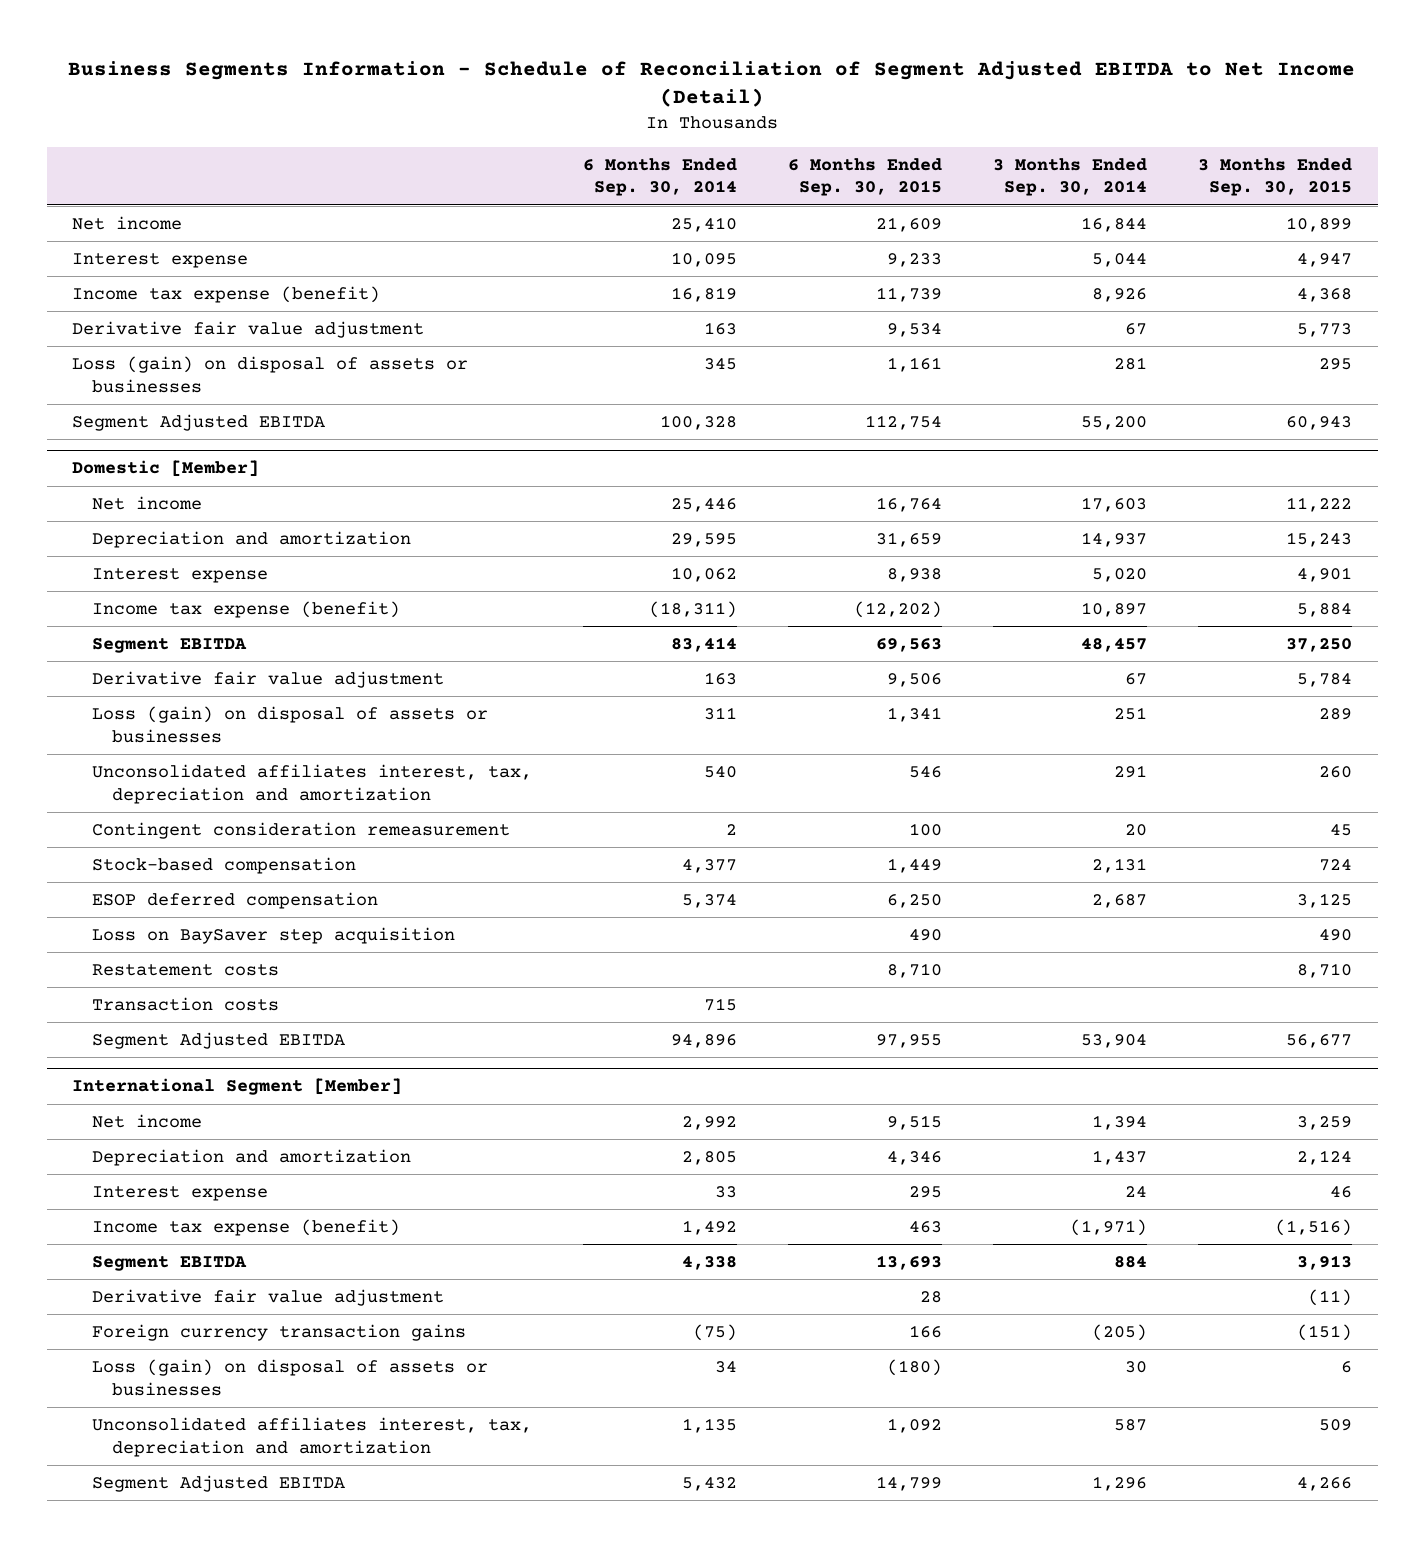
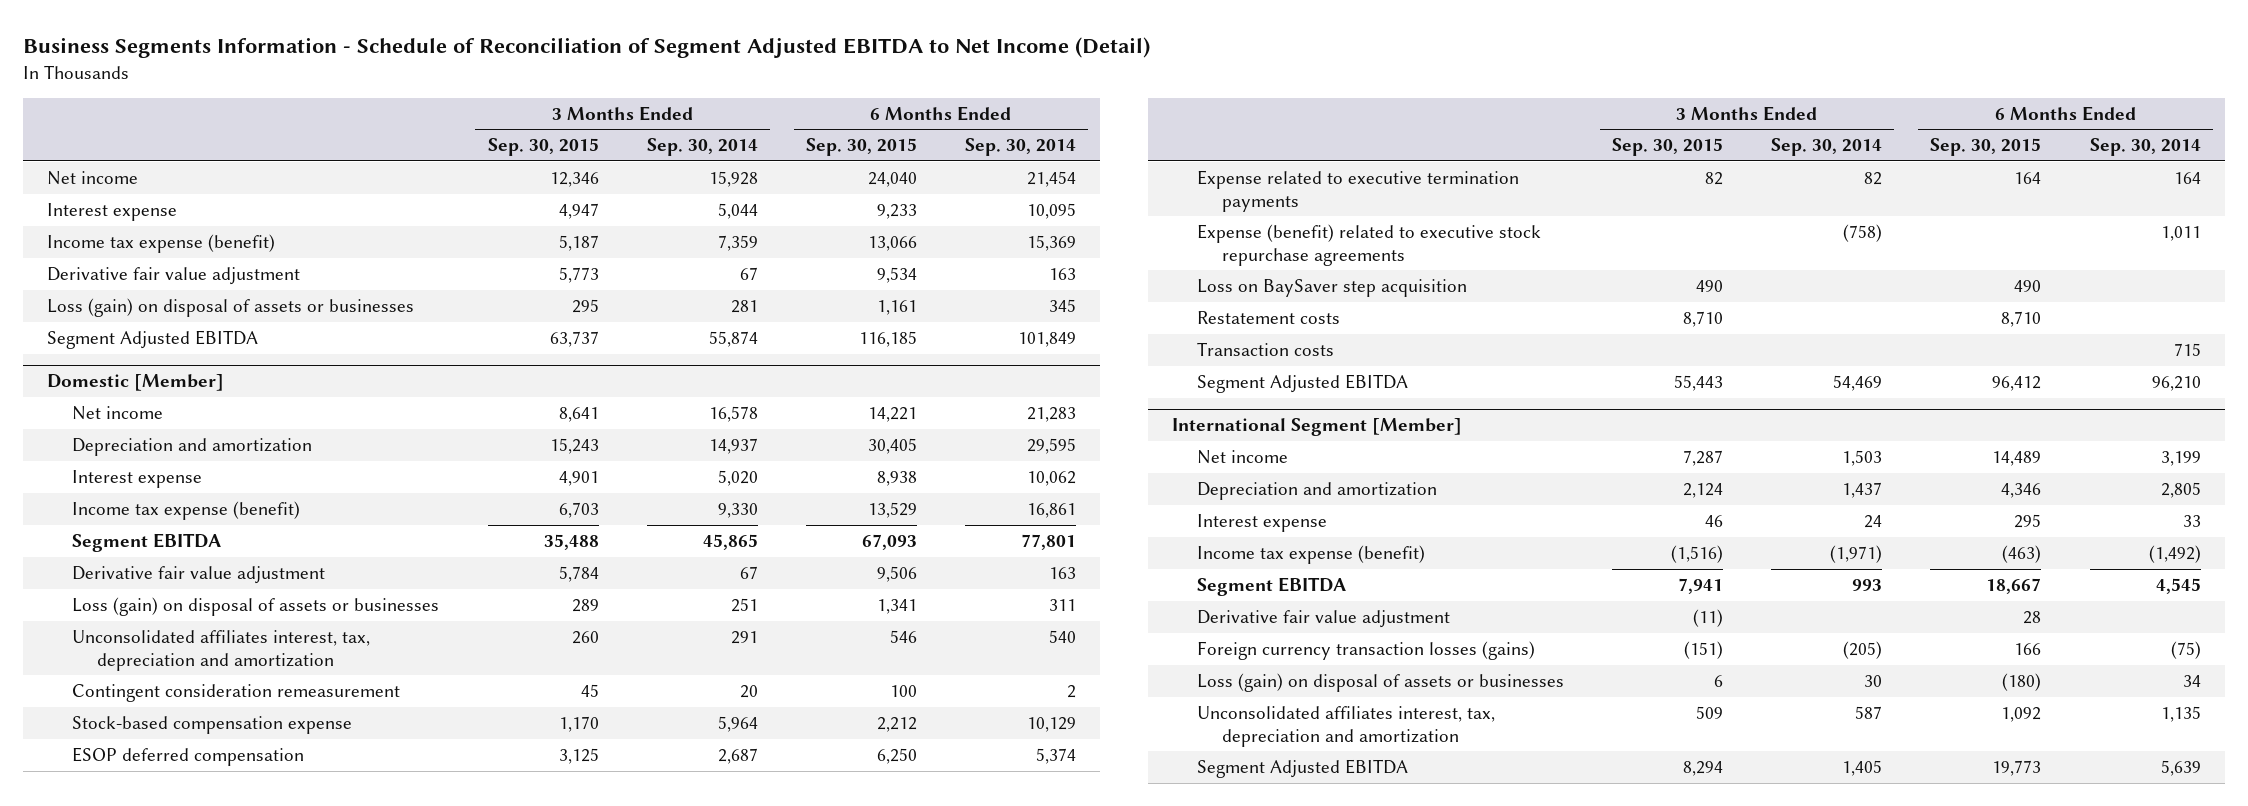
[671,216,738,232] 25,410 -> [1027,170,1077,187] 21,454
[876,216,943,232] 21,609 -> [867,171,917,187] 24,040
[1081,216,1148,232] 16,844 -> [708,170,758,187] 15,928
[1286,216,1353,232] 10,899 -> [549,171,599,187] 12,346
[671,286,738,302] 16,819 -> [1027,234,1077,251] 15,369
[876,286,943,302] 11,739 -> [867,235,917,251] 13,066
[1092,287,1148,302] 8,926 -> [717,234,758,251] 7,359
[1297,287,1353,302] 4,368 -> [558,234,599,251] 5,187
[660,414,738,430] 100,328 -> [1018,331,1077,347] 101,849
[865,414,943,430] 112,754 -> [858,330,917,347] 116,185
[1081,415,1148,430] 55,200 -> [708,330,758,347] 55,874
[1286,415,1353,430] 60,943 -> [549,330,599,347] 63,737
[671,497,738,512] 25,446 -> [1027,406,1077,422] 21,283
[876,496,943,512] 16,764 -> [867,406,917,422] 14,221
[1081,496,1148,512] 17,603 -> [708,405,758,422] 16,578
[1286,496,1353,512] 11,222 -> [558,406,599,422] 8,641
[876,531,943,547] 31,659 -> [867,437,917,454] 30,405
[649,600,738,618] (18,311) -> [1027,502,1077,518] 16,861
[854,600,943,618] (12,202) -> [867,501,917,518] 13,529
[1081,601,1148,617] 10,897 -> [717,502,758,518] 9,330
[1297,602,1353,617] 5,884 -> [558,501,599,518] 6,703
[671,636,738,652] 83,414 -> [1021,533,1077,550] 77,801
[876,637,943,652] 69,563 -> [861,533,917,550] 67,093
[1081,637,1148,652] 48,457 -> [702,533,758,550] 45,865
[1286,637,1353,652] 37,250 -> [543,533,599,550] 35,488
[92,856,357,874] Stock-based compensation -> [72,715,353,734] Stock-based compensation expense
[682,858,738,873] 4,377 -> [1027,716,1077,732] 10,129
[887,857,943,873] 1,449 -> [876,716,917,732] 2,212
[1092,857,1148,873] 2,131 -> [717,715,758,732] 5,964
[1319,858,1353,871] 724 -> [558,715,599,732] 1,170
none -> [1196,169,1519,212] Expense related to executive termination payments
none -> [1196,223,1541,266] Expense (benefit) related to executive stock repurchase agreements
[671,1033,738,1048] 94,896 -> [2151,375,2201,391] 96,210
[876,1033,943,1048] 97,955 -> [1992,375,2042,391] 96,412
[1081,1033,1148,1048] 53,904 -> [1833,374,1883,391] 54,469
[1286,1033,1353,1048] 56,677 -> [1674,374,1724,391] 55,443
[682,1115,738,1130] 2,992 -> [2160,450,2201,466] 3,199
[887,1114,943,1130] 9,515 -> [1992,450,2042,466] 14,489
[1092,1114,1148,1130] 1,394 -> [1842,449,1883,466] 1,503
[1297,1115,1353,1130] 3,259 -> [1683,449,1724,466] 7,287
[682,1219,738,1235] 1,492 -> [2148,544,2201,563] (1,492)
[909,1220,943,1233] 463 -> [2002,544,2042,563] (463)
[682,1255,738,1270] 4,338 -> [2155,577,2201,594] 4,545
[876,1254,943,1270] 13,693 -> [1986,577,2042,594] 18,667
[1114,1255,1148,1268] 884 -> [1852,578,1883,591] 993
[1297,1254,1353,1270] 3,913 -> [1678,577,1724,594] 7,941
[92,1323,467,1341] Foreign currency transaction gains -> [1196,640,1535,660] Foreign currency transaction losses (gains)
[682,1476,738,1491] 5,432 -> [2160,759,2201,776] 5,639
[876,1475,943,1491] 14,799 -> [1992,759,2042,776] 19,773
[1092,1475,1148,1491] 1,296 -> [1842,759,1883,776] 1,405
[1297,1476,1353,1491] 4,266 -> [1683,760,1724,776] 8,294

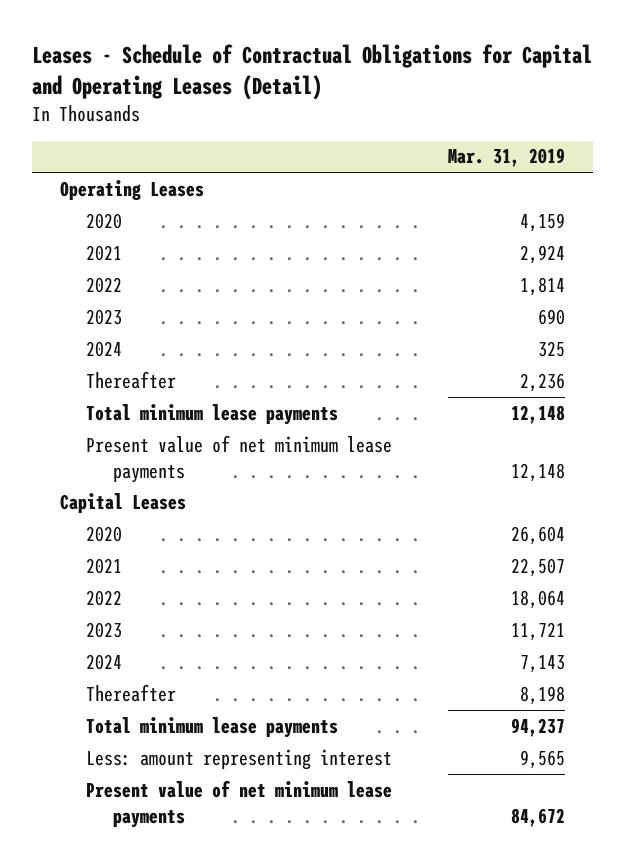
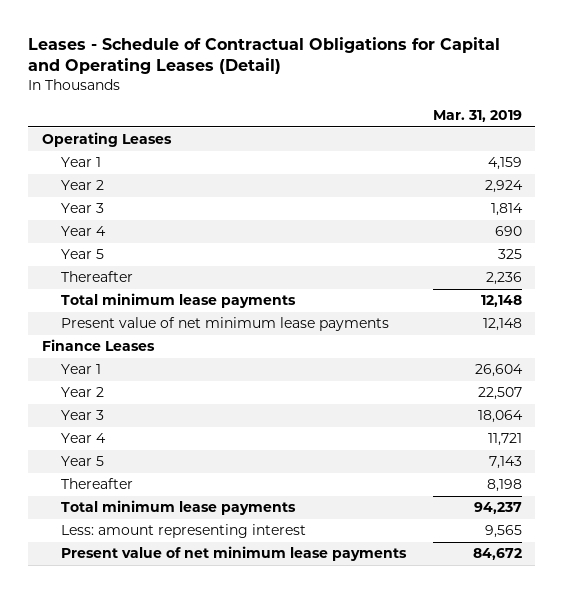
[86,308,123,325] 2023 -> none
[86,212,123,229] 2020 -> [61,157,102,168] Year 1
[86,244,123,261] 2021 -> [61,180,105,191] Year 2
[86,276,123,293] 2022 -> [61,203,105,214] Year 3
none -> [61,226,107,237] Year 4
[86,340,123,357] 2024 -> [61,249,105,260] Year 5
[59,492,186,513] Capital Leases -> [41,339,155,352] Finance Leases
[86,525,123,542] 2020 -> [61,364,102,375] Year 1
[86,557,123,574] 2021 -> [61,387,105,398] Year 2
[86,589,123,606] 2022 -> [61,410,105,421] Year 3
[86,621,123,638] 2023 -> [61,433,107,444] Year 4
[86,653,123,670] 2024 -> [61,456,105,467] Year 5

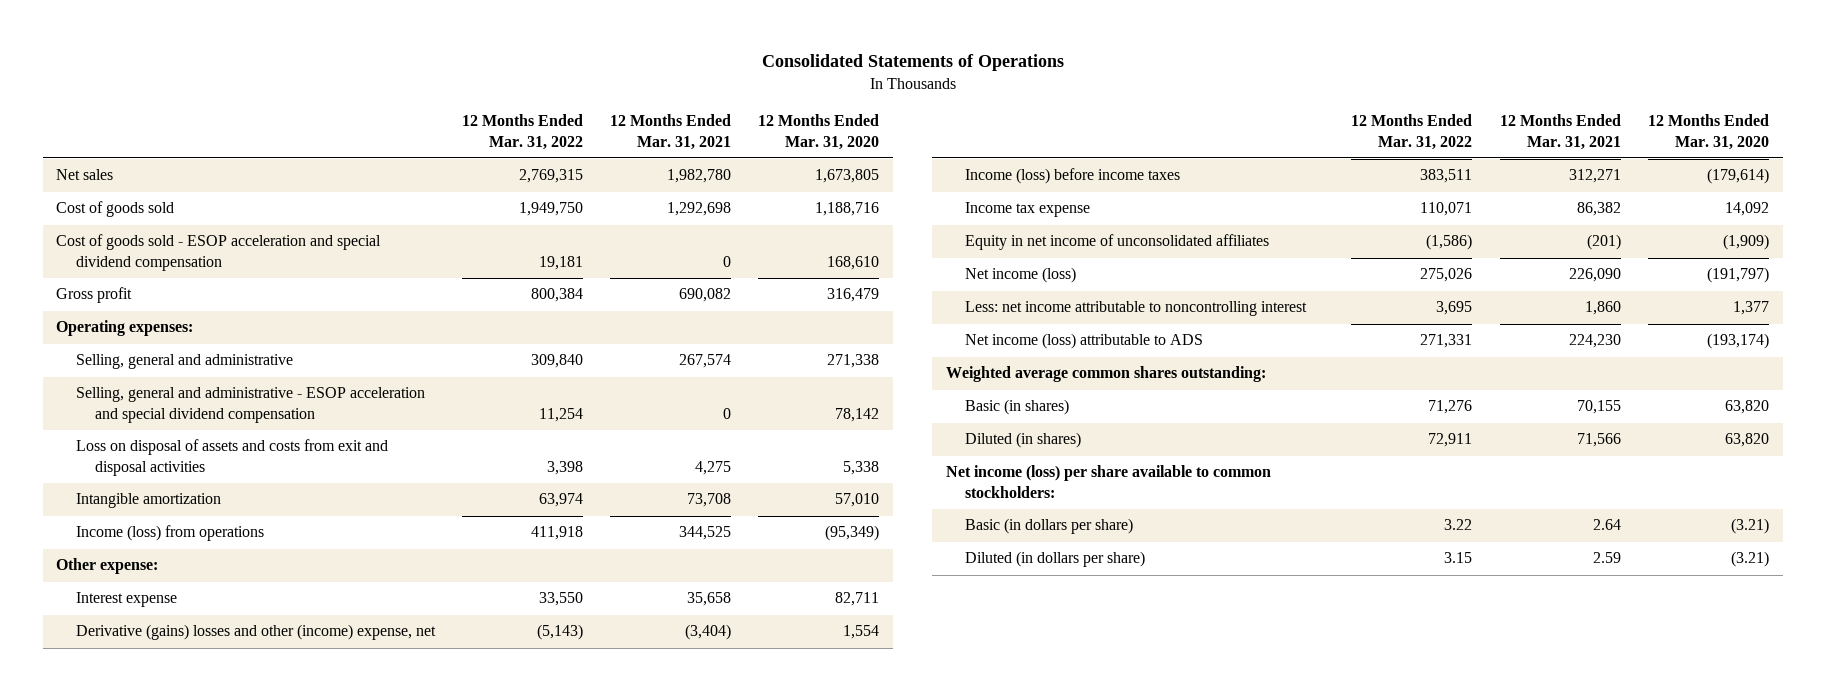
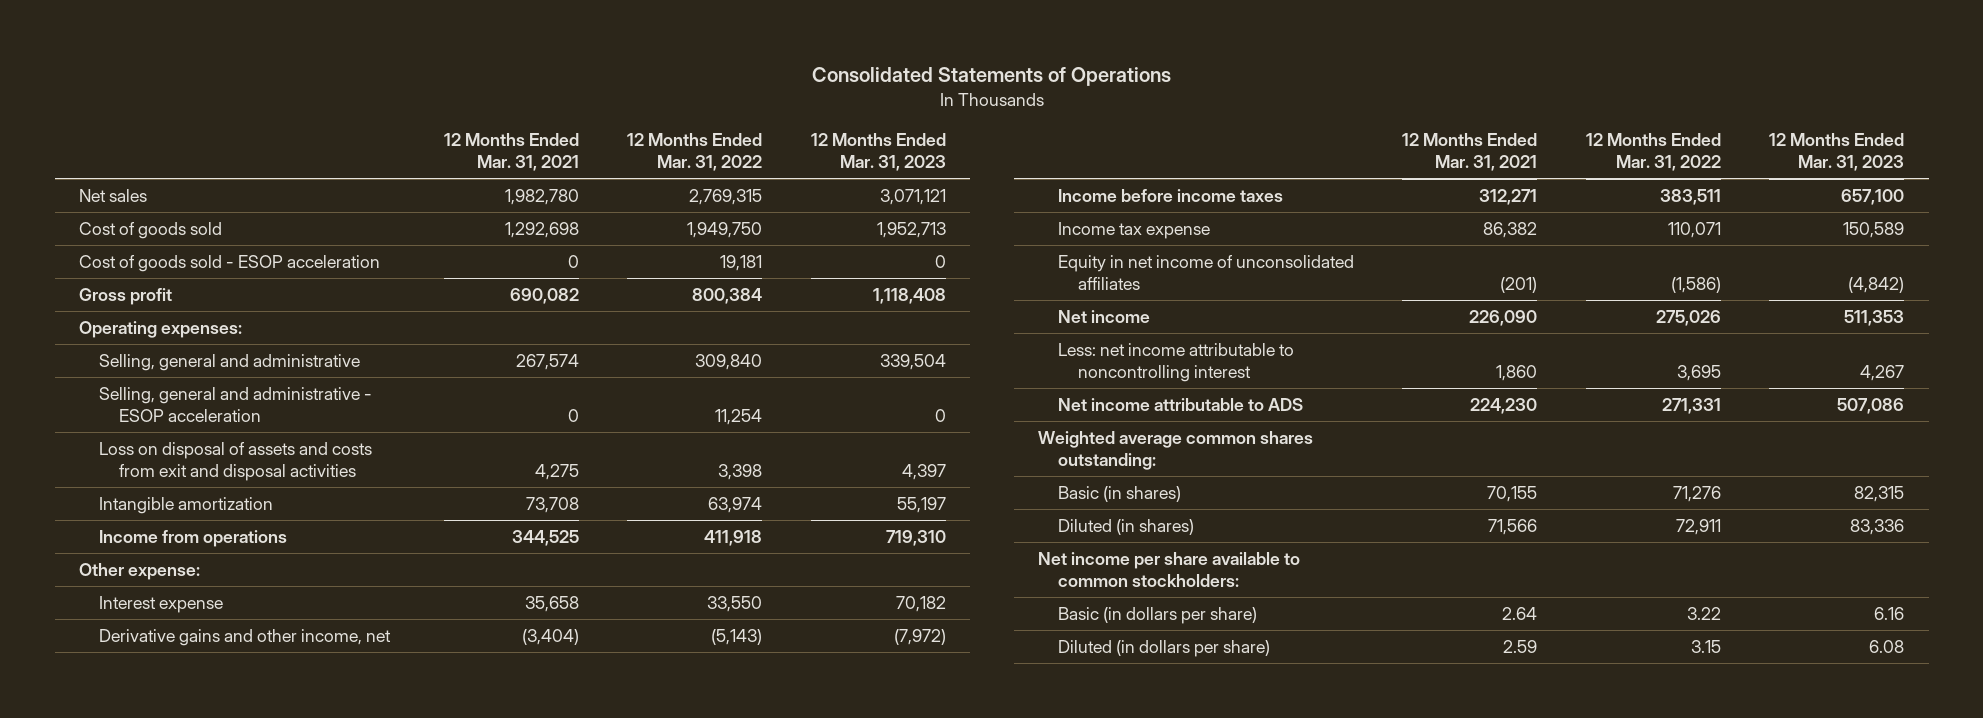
[758,114,880,150] 12 Months Ended Mar. 31, 2020 -> none
none -> [810,132,946,171] 12 Months Ended Mar. 31, 2023
[56,234,382,271] Cost of goods sold - ESOP acceleration and special dividend compensation -> [79,254,381,272] Cost of goods sold - ESOP acceleration
[75,387,425,423] Selling, general and administrative - ESOP acceleration and special dividend compensation -> [98,386,372,422] Selling, general and administrative - ESOP acceleration
[75,525,264,542] Income (loss) from operations -> [98,529,287,547] Income from operations
[75,624,436,641] Derivative (gains) losses and other (income) expense, net -> [98,628,391,646] Derivative gains and other income, net
[965,168,1181,185] Income (loss) before income taxes -> [1057,188,1283,202] Income before income taxes
[965,267,1077,284] Net income (loss) -> [1057,309,1150,323] Net income
[965,333,1204,350] Net income (loss) attributable to ADS -> [1057,397,1303,411] Net income attributable to ADS
[946,465,1272,498] Net income (loss) per share available to common stockholders: -> [1037,551,1300,587] Net income per share available to common stockholders:

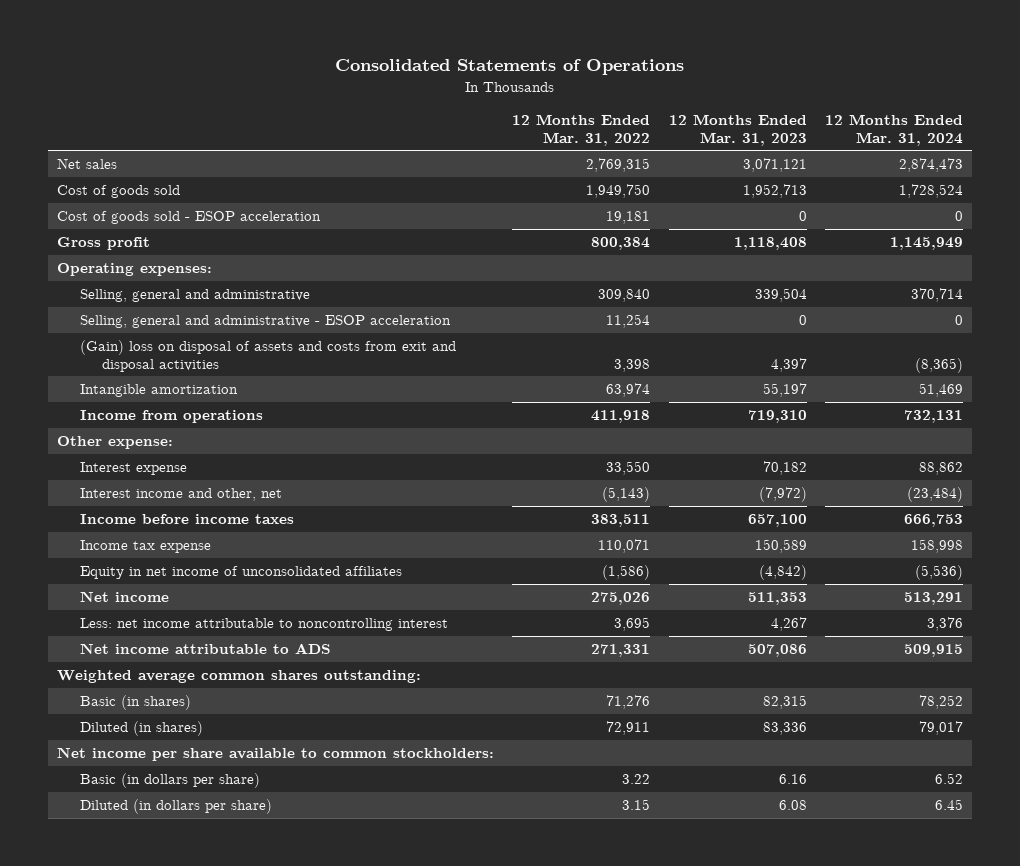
[443,132,579,171] 12 Months Ended Mar. 31, 2021 -> none
none -> [824,113,963,146] 12 Months Ended Mar. 31, 2024
[98,441,372,481] Loss on disposal of assets and costs from exit and disposal activities -> [79,340,456,372] (Gain) loss on disposal of assets and costs from exit and disposal activities
[98,628,391,646] Derivative gains and other income, net -> [79,488,282,502] Interest income and other, net

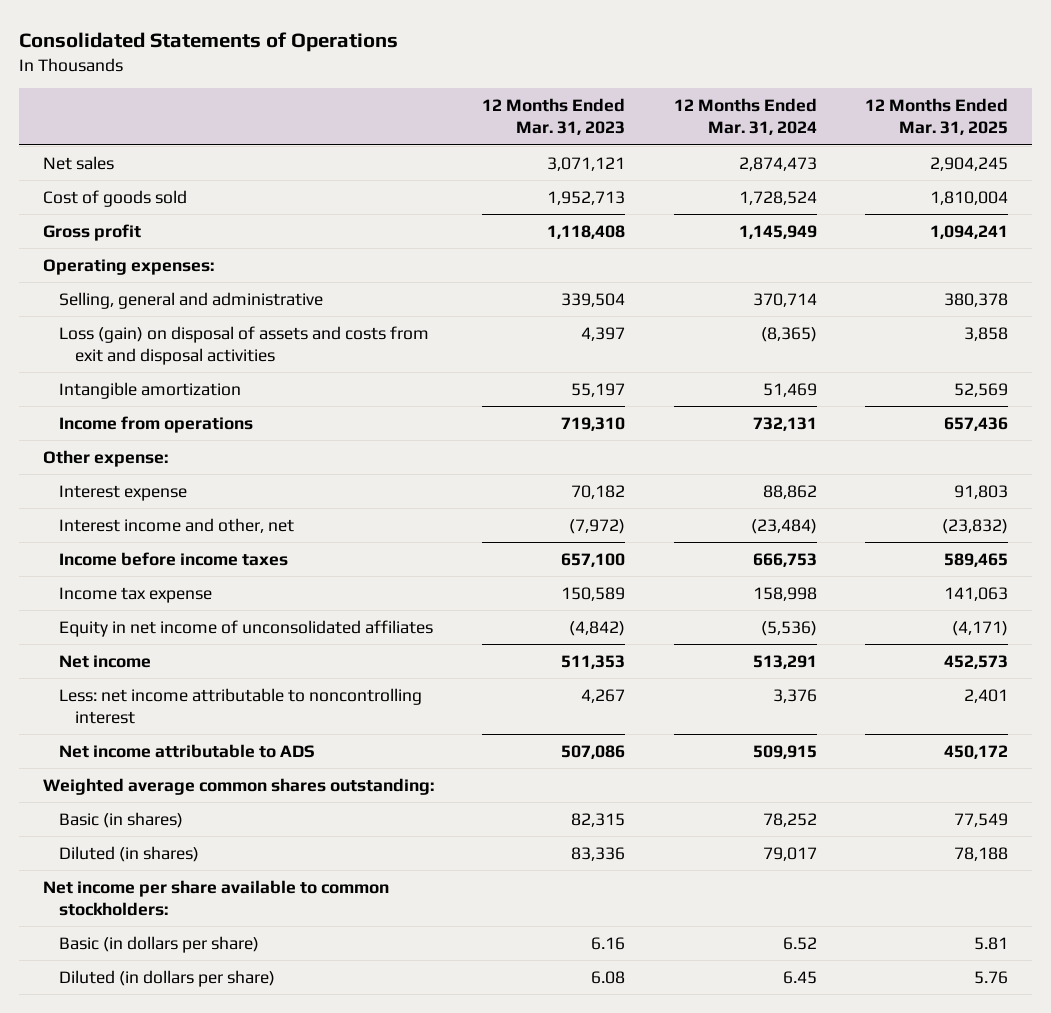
[512,113,651,146] 12 Months Ended Mar. 31, 2022 -> none
none -> [864,98,1008,136] 12 Months Ended Mar. 31, 2025
[56,211,321,225] Cost of goods sold - ESOP acceleration -> none
[79,315,451,329] Selling, general and administrative - ESOP acceleration -> none
[79,340,456,372] (Gain) loss on disposal of assets and costs from exit and disposal activities -> [58,326,429,366] Loss (gain) on disposal of assets and costs from exit and disposal activities

